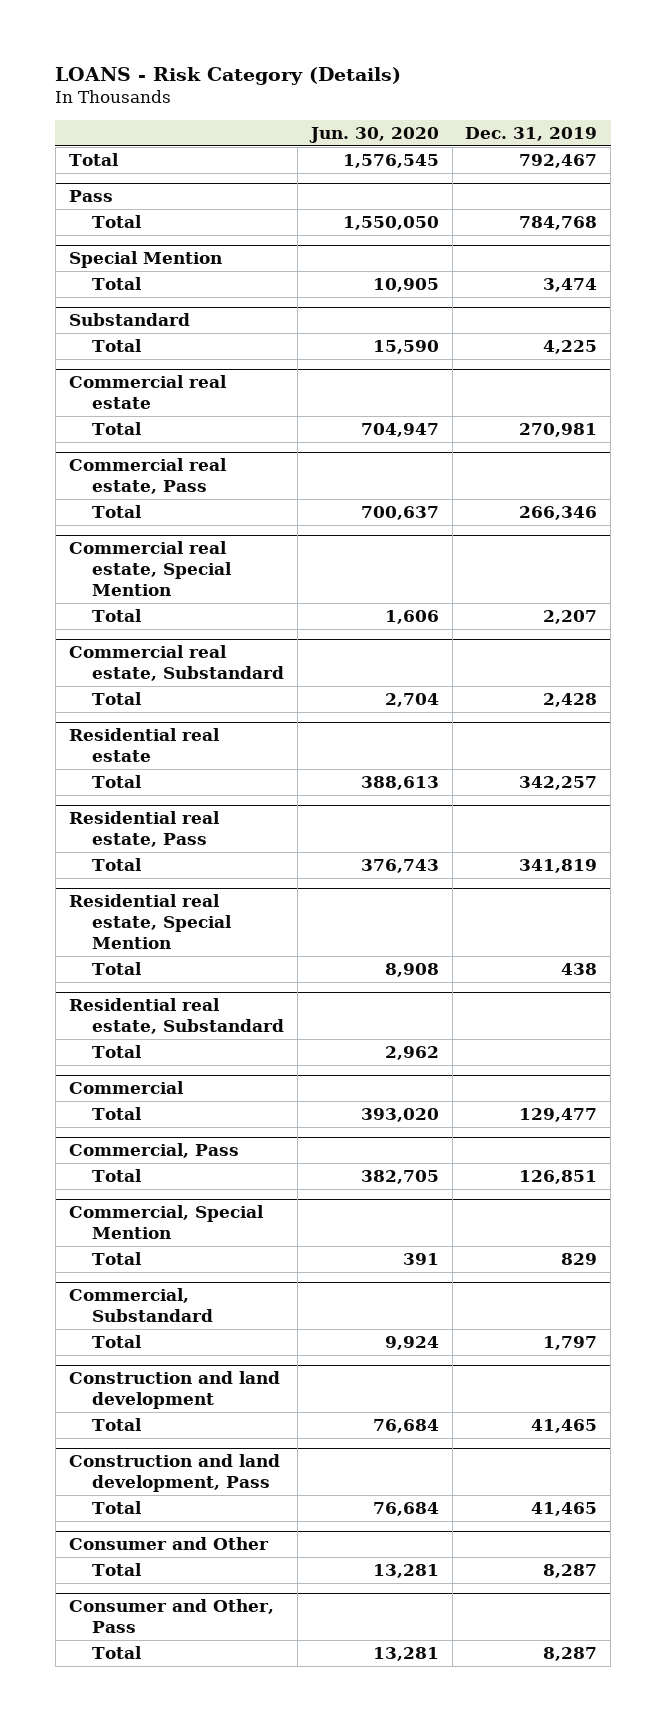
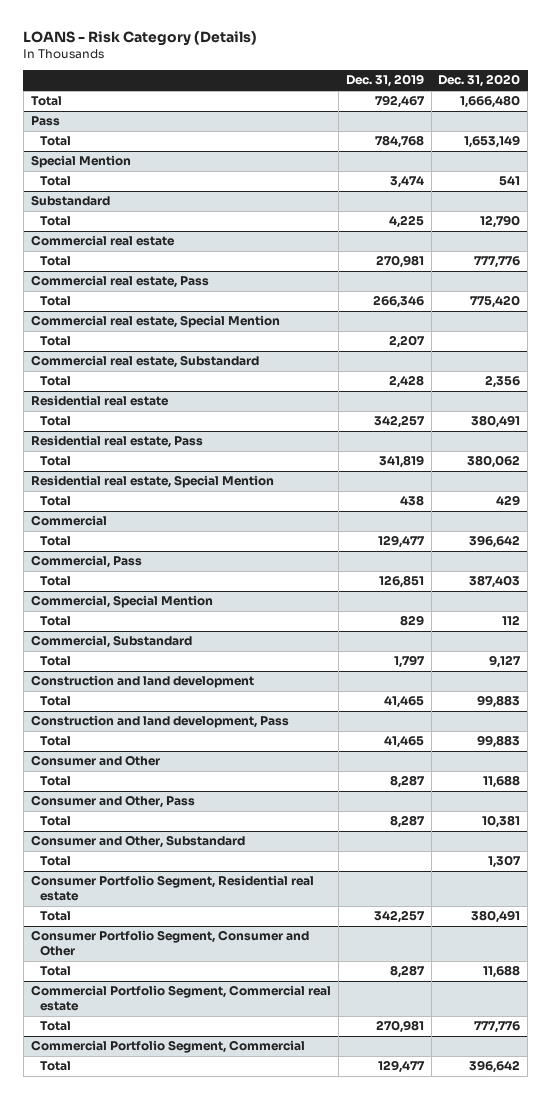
[308,126,439,143] Jun. 30, 2020 -> none
none -> [438,74,521,88] Dec. 31, 2020
[68,998,285,1035] Residential real estate, Substandard -> none
[92,1044,143,1058] Total -> none
none -> [30,835,245,849] Consumer and Other, Substandard
none -> [39,856,71,867] Total
none -> [30,875,314,902] Consumer Portfolio Segment, Residential real estate
none -> [39,911,71,922] Total
none -> [30,930,309,957] Consumer Portfolio Segment, Consumer and Other
none -> [39,966,71,977] Total
none -> [30,985,331,1012] Commercial Portfolio Segment, Commercial real estate
none -> [39,1021,71,1032] Total
none -> [30,1040,305,1054] Commercial Portfolio Segment, Commercial
none -> [39,1061,71,1072] Total

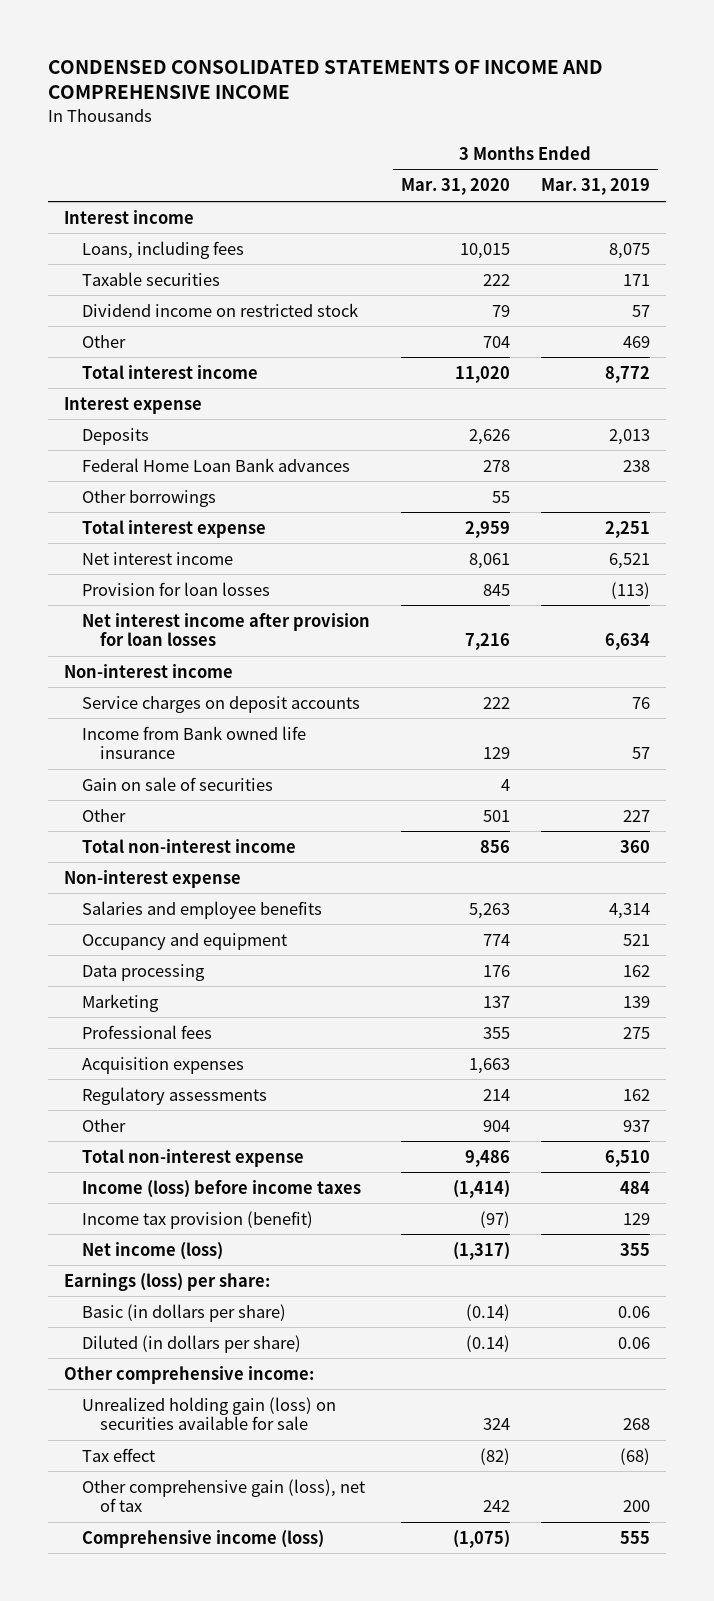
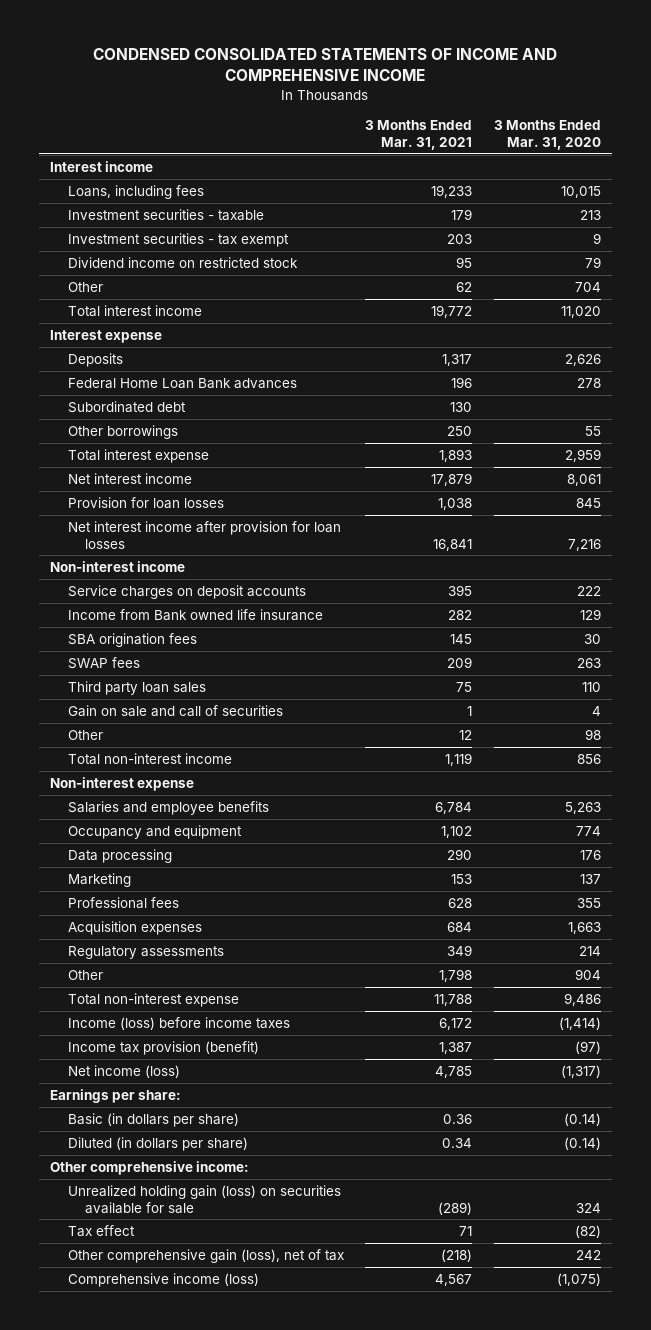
[541,178,651,196] Mar. 31, 2019 -> none
none -> [365,120,473,150] 3 Months Ended Mar. 31, 2021
[81,271,220,286] Taxable securities -> [67,208,264,221] Investment securities - taxable
[482,273,510,286] 222 -> [580,209,602,220] 213
none -> [67,232,289,247] Investment securities - tax exempt
none -> [67,400,186,413] Subordinated debt
none -> [67,632,197,647] SBA origination fees
none -> [67,656,140,669] SWAP fees
none -> [67,680,206,695] Third party loan sales
[81,776,273,791] Gain on sale of securities -> [67,704,283,717] Gain on sale and call of securities
[482,809,510,822] 501 -> [585,728,602,740] 98
[63,1272,270,1291] Earnings (loss) per share: -> [49,1088,181,1103] Earnings per share:

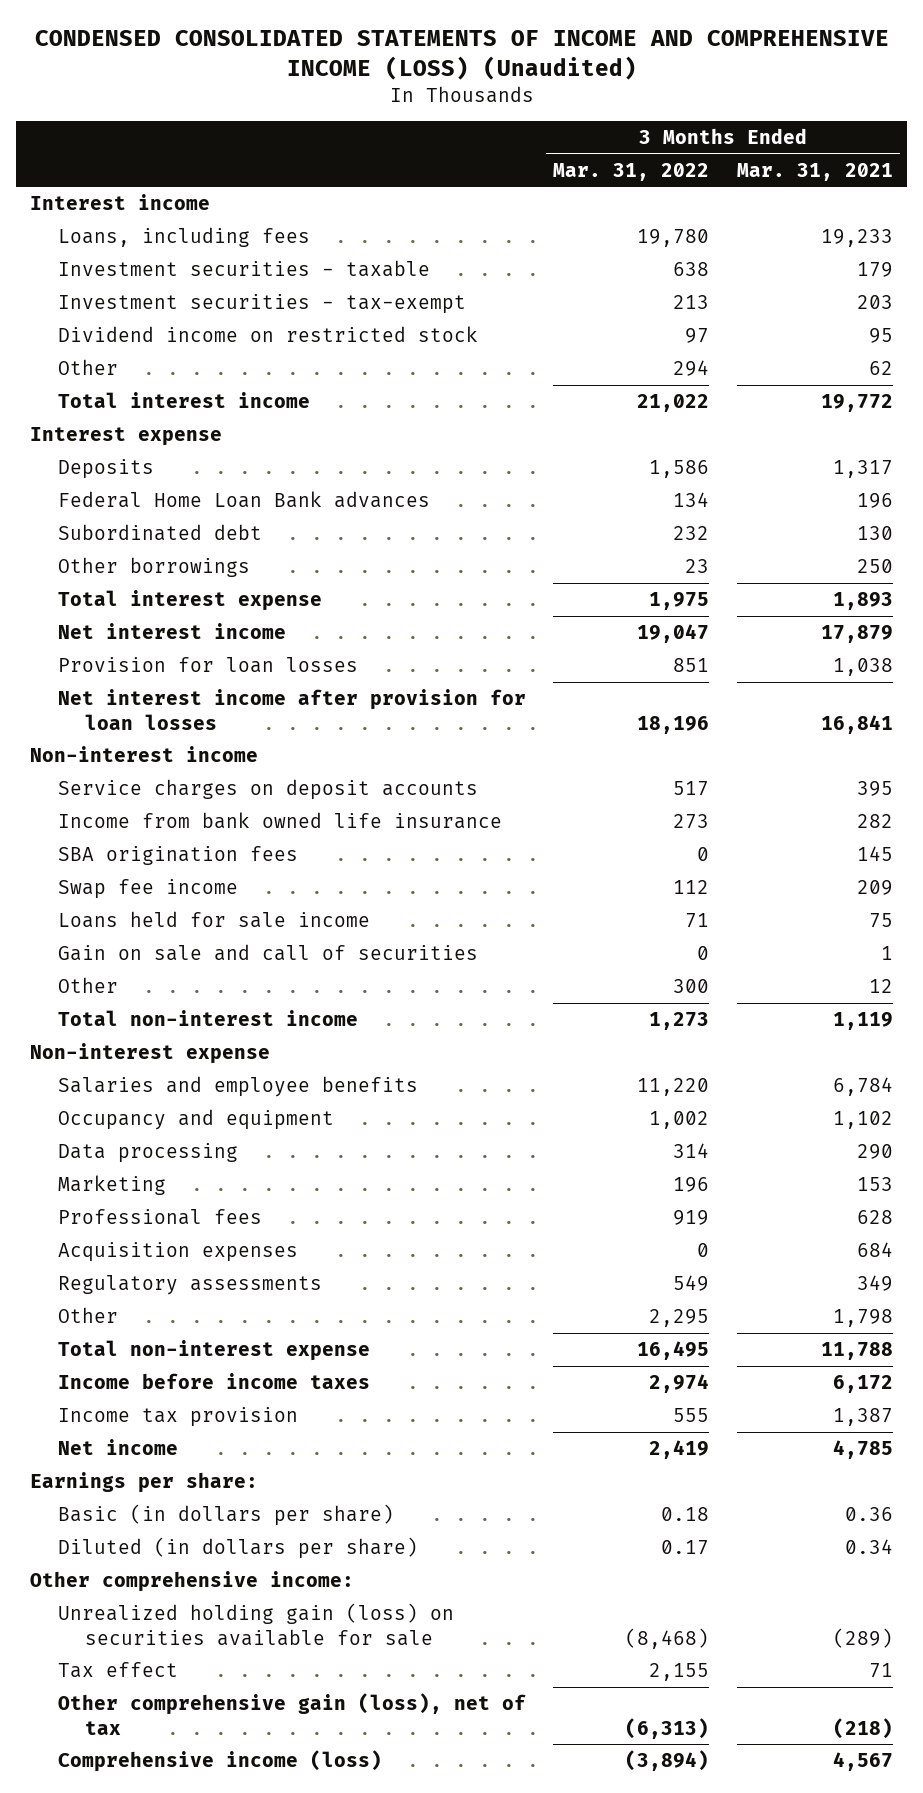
[93,48,558,82] CONDENSED CONSOLIDATED STATEMENTS OF INCOME AND COMPREHENSIVE INCOME -> [34,29,889,80] CONDENSED CONSOLIDATED STATEMENTS OF INCOME AND COMPREHENSIVE INCOME (LOSS) (Unaudited)
[494,120,602,150] 3 Months Ended Mar. 31, 2020 -> none
none -> [553,162,710,181] Mar. 31, 2022
[67,232,289,247] Investment securities - tax exempt -> [57,294,466,315] Investment securities - tax-exempt
[67,608,323,621] Income from Bank owned life insurance -> [57,812,502,830] Income from bank owned life insurance
[67,656,140,669] SWAP fees -> [57,879,238,900] Swap fee income
[67,680,206,695] Third party loan sales -> [57,911,370,929] Loans held for sale income
[67,1016,290,1030] Income (loss) before income taxes -> [57,1373,370,1390] Income before income taxes
[67,1040,259,1055] Income tax provision (benefit) -> [57,1407,298,1428] Income tax provision
[67,1064,180,1078] Net income (loss) -> [57,1439,178,1456] Net income

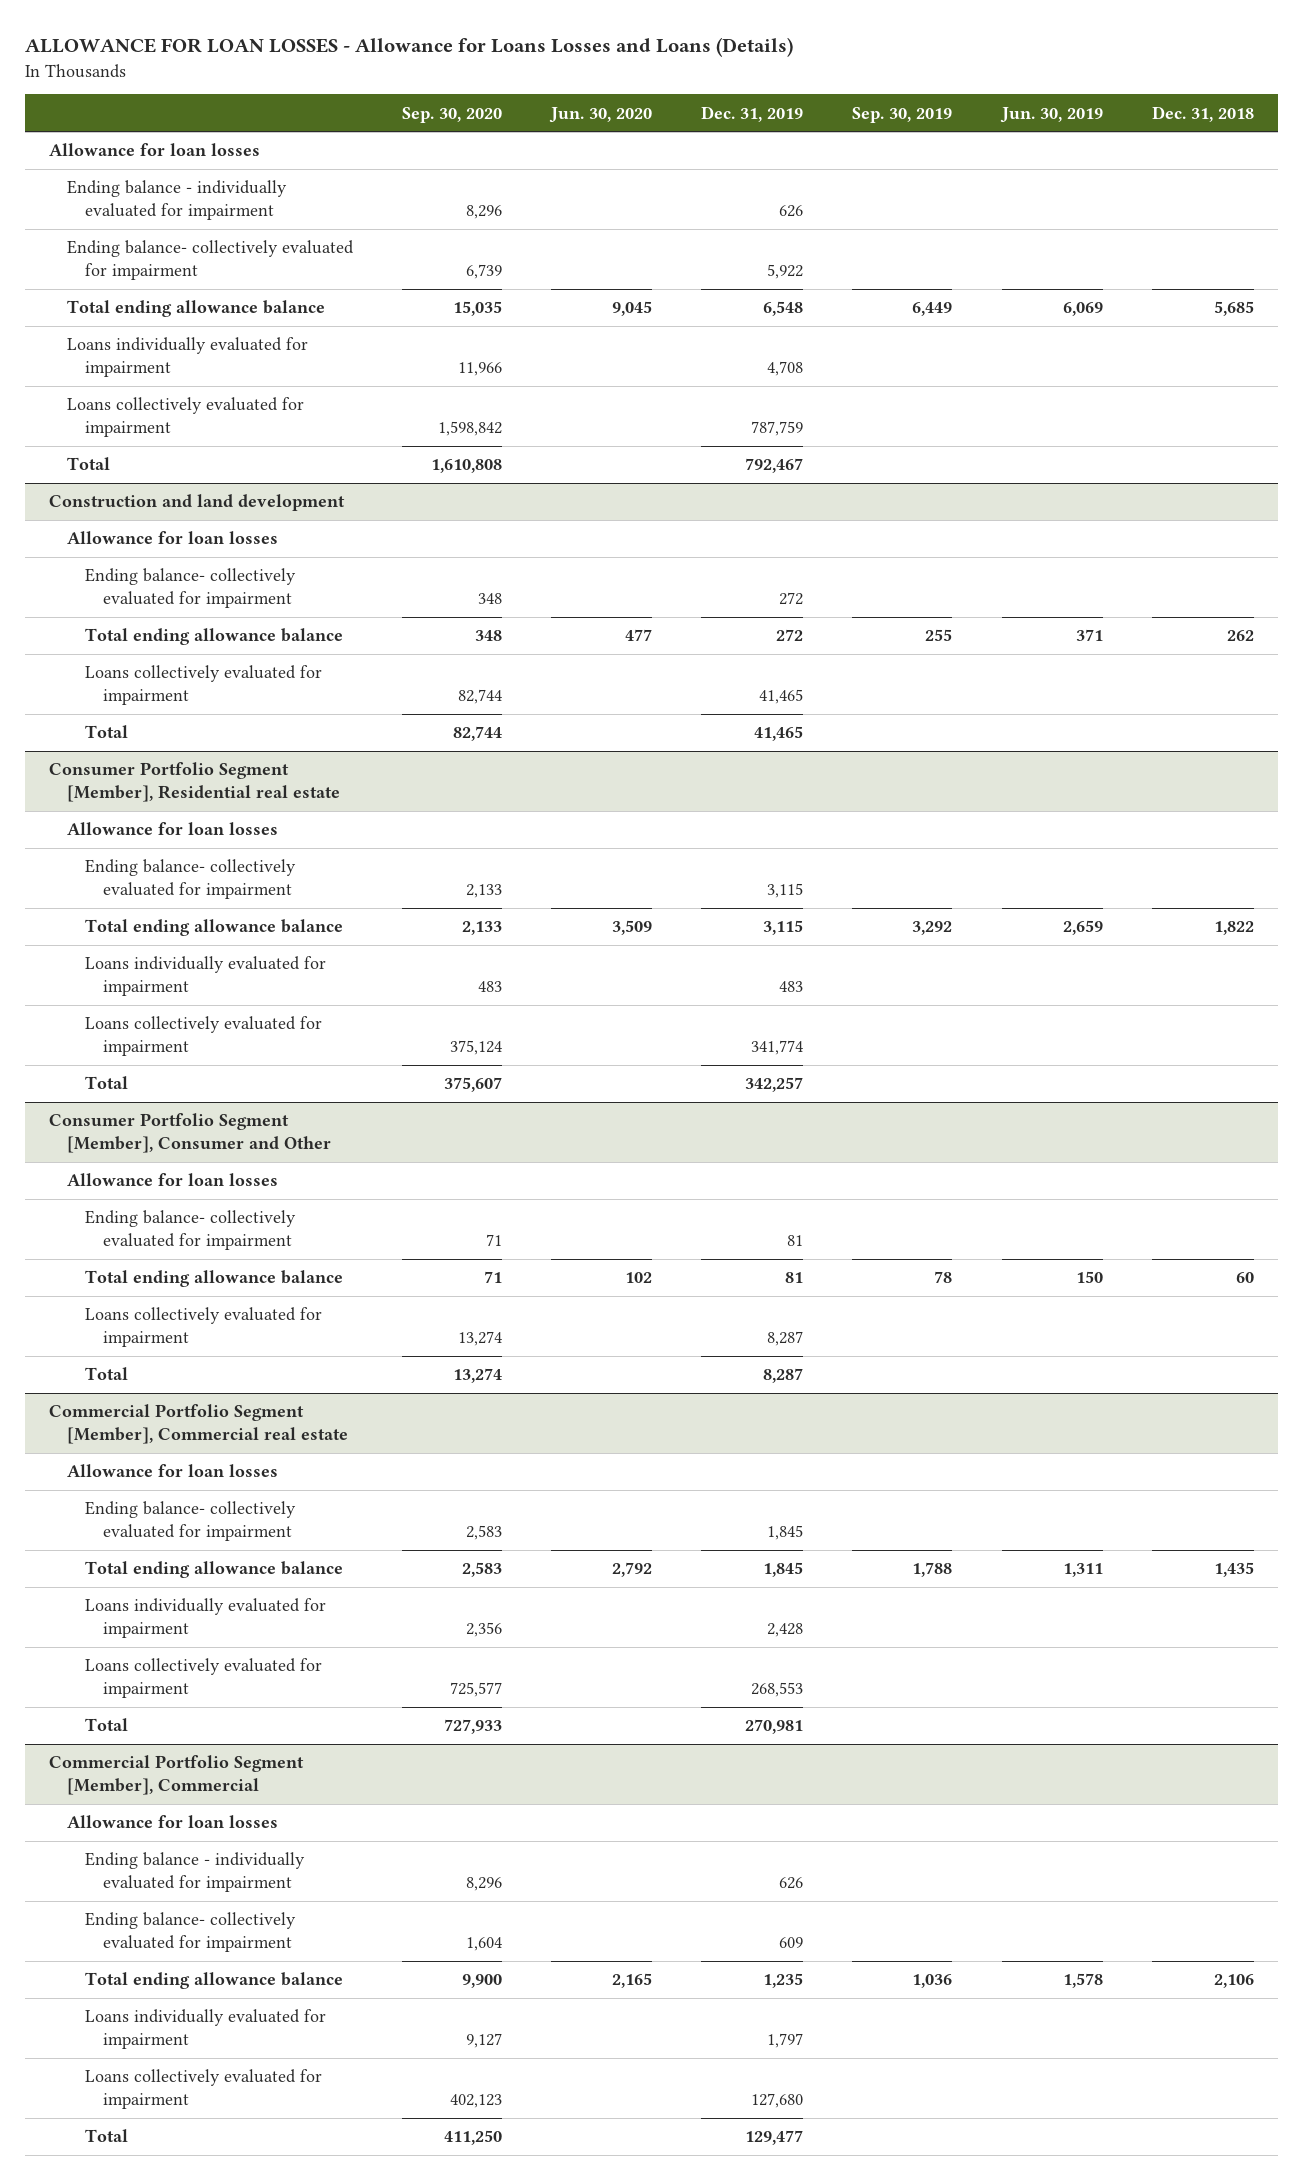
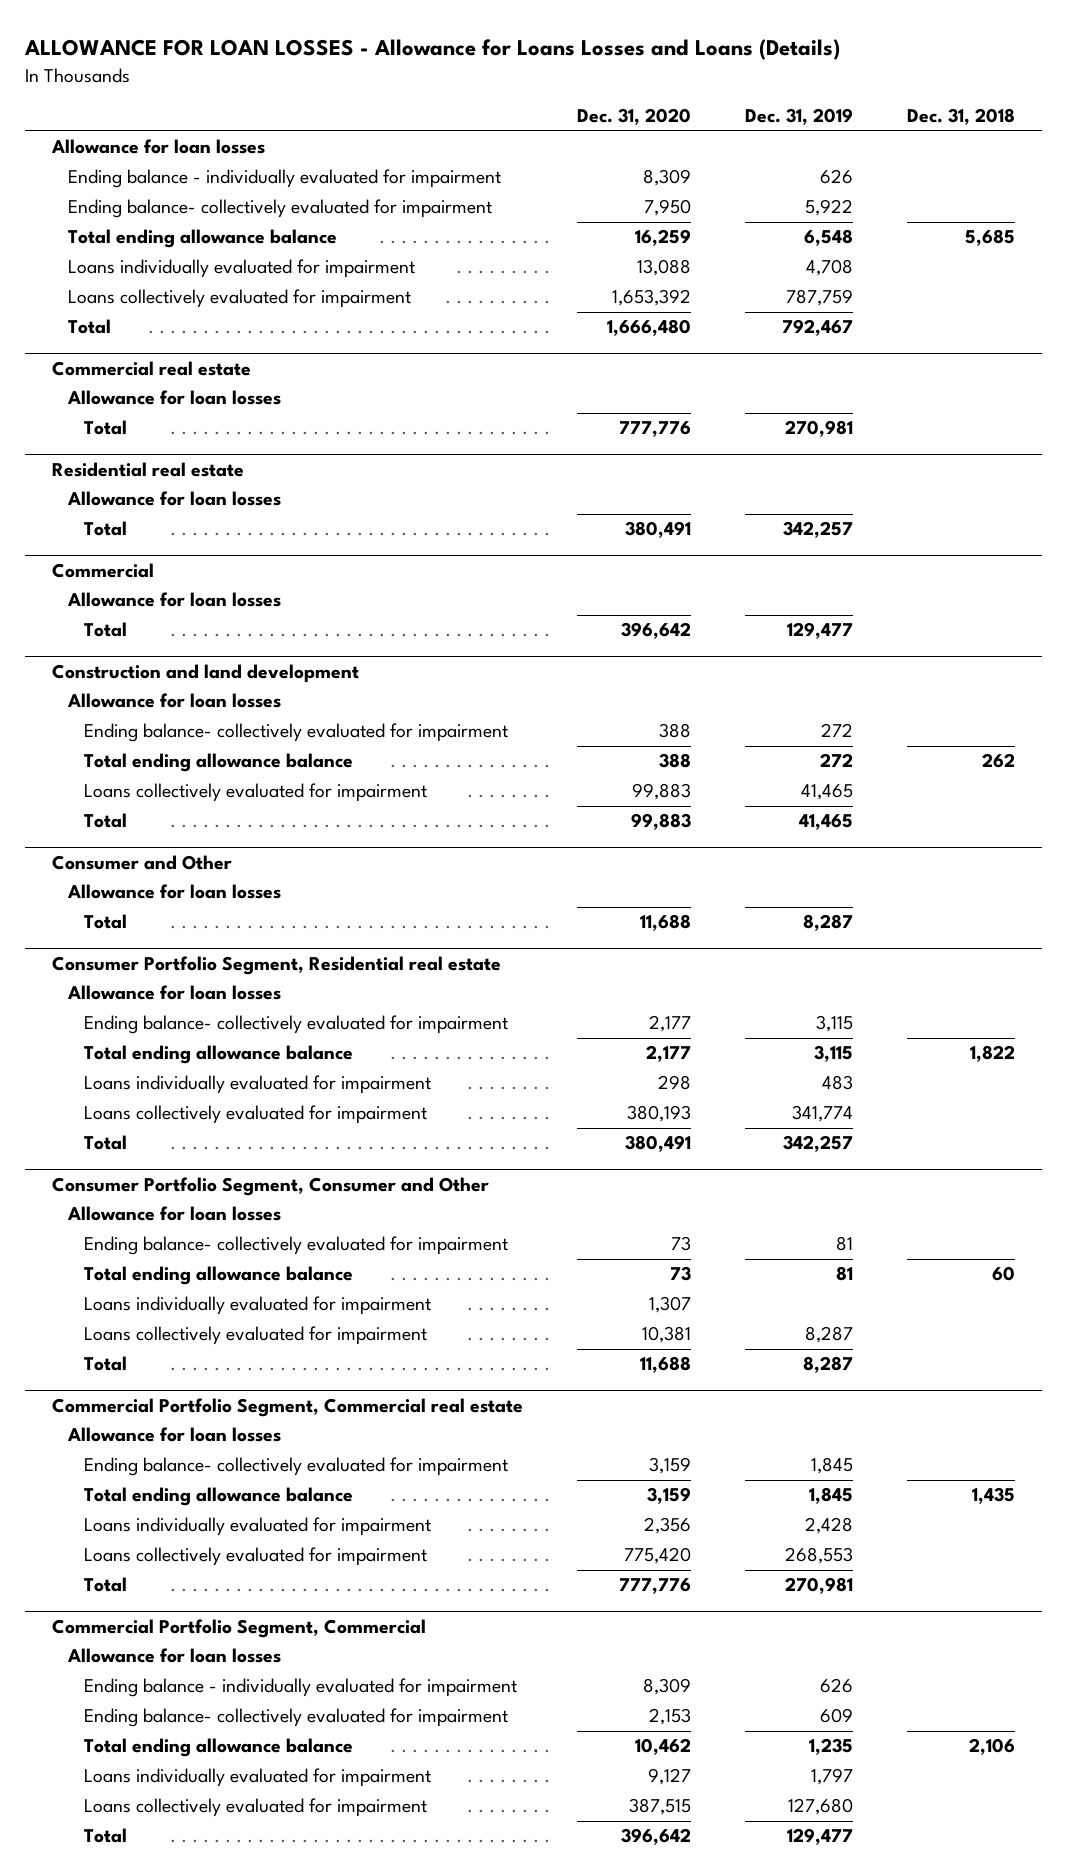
[402,106,503,123] Sep. 30, 2020 -> none
[549,106,653,123] Jun. 30, 2020 -> none
[852,106,953,123] Sep. 30, 2019 -> none
[999,106,1103,123] Jun. 30, 2019 -> none
none -> [576,108,691,126] Dec. 31, 2020
none -> [52,360,252,376] Commercial real estate
none -> [67,390,282,406] Allowance for loan losses
none -> [84,420,128,436] Total
none -> [52,461,245,477] Residential real estate
none -> [67,491,282,507] Allowance for loan losses
none -> [84,521,128,537] Total
none -> [52,562,155,578] Commercial
none -> [67,592,282,608] Allowance for loan losses
none -> [84,622,128,638] Total
[49,762,341,803] Consumer Portfolio Segment [Member], Residential real estate -> none
none -> [52,854,233,870] Consumer and Other
none -> [84,914,128,930] Total
none -> [52,955,502,975] Consumer Portfolio Segment, Residential real estate
none -> [67,985,282,1001] Allowance for loan losses
[49,1113,332,1154] Consumer Portfolio Segment [Member], Consumer and Other -> [52,1176,490,1196] Consumer Portfolio Segment, Consumer and Other
none -> [84,1296,432,1316] Loans individually evaluated for impairment
[49,1404,349,1445] Commercial Portfolio Segment [Member], Commercial real estate -> [52,1397,524,1417] Commercial Portfolio Segment, Commercial real estate
[49,1755,305,1796] Commercial Portfolio Segment [Member], Commercial -> [52,1618,427,1638] Commercial Portfolio Segment, Commercial

